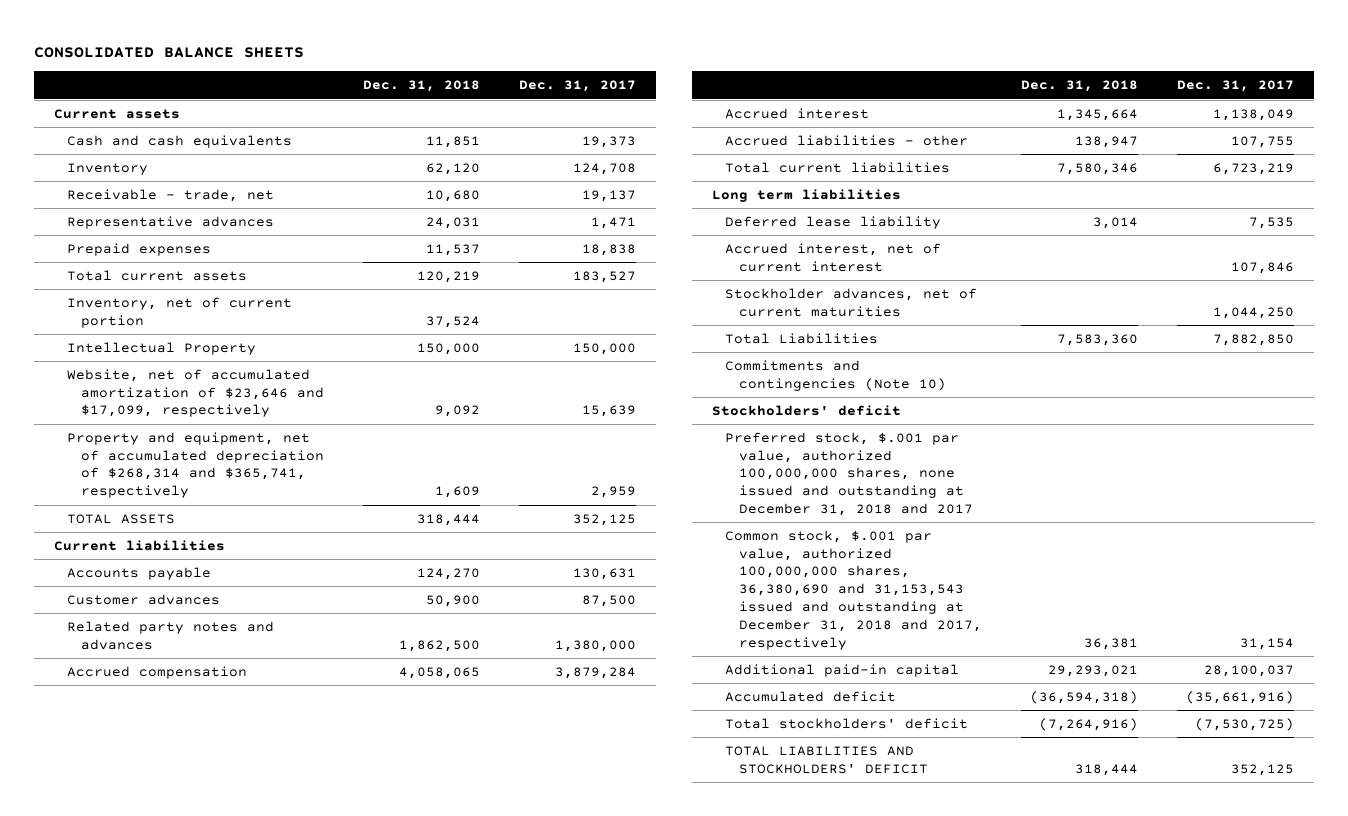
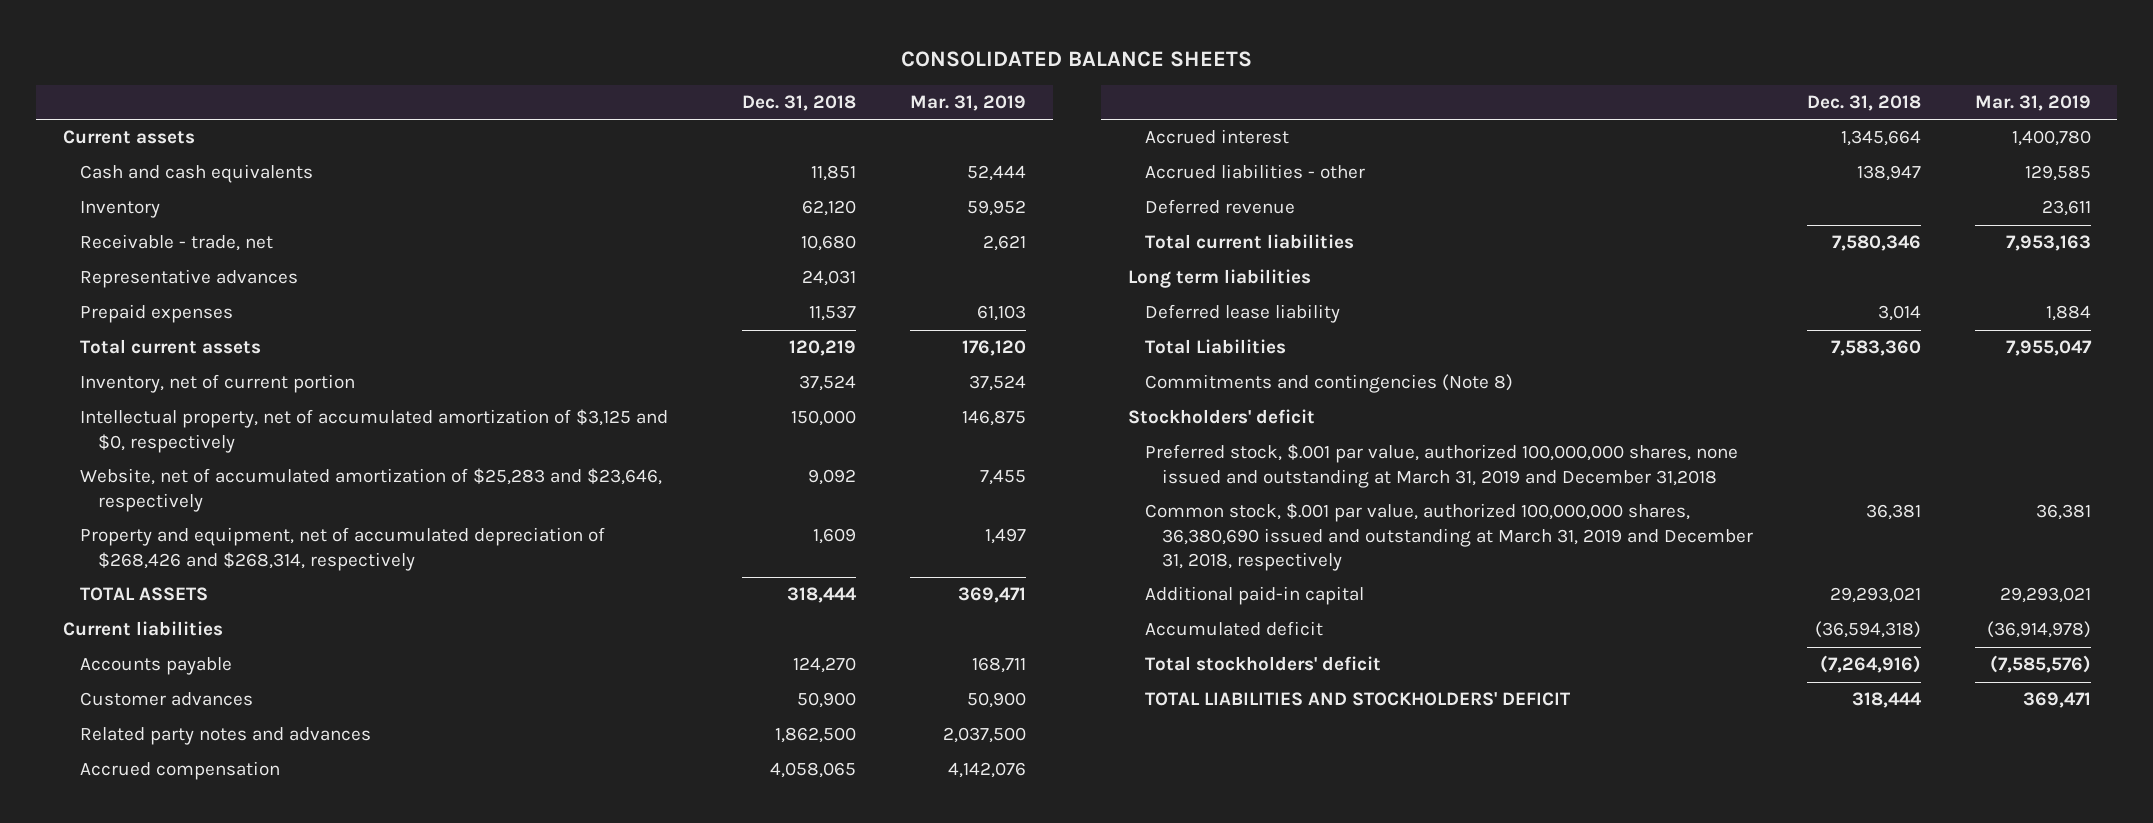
[519,80,637,93] Dec. 31, 2017 -> none
none -> [909,95,1026,112] Mar. 31, 2019
[67,341,257,355] Intellectual Property -> [80,409,669,453] Intellectual property, net of accumulated amortization of $3,125 and $0, respectively
[67,368,325,418] Website, net of accumulated amortization of $23,646 and $17,099, respectively -> [80,468,663,512] Website, net of accumulated amortization of $25,283 and $23,646, respectively
[67,431,325,499] Property and equipment, net of accumulated depreciation of $268,314 and $365,741, respectively -> [80,527,606,571] Property and equipment, net of accumulated depreciation of $268,426 and $268,314, respectively
none -> [1144,199,1295,215] Deferred revenue
[725,242,942,272] Accrued interest, net of current interest -> none
[725,287,978,317] Stockholder advances, net of current maturities -> none
[725,359,947,391] Commitments and contingencies (Note 10) -> [1144,374,1513,394] Commitments and contingencies (Note 8)
[725,431,974,517] Preferred stock, $.001 par value, authorized 100,000,000 shares, none issued and outstanding at December 31, 2018 and 2017 -> [1144,444,1738,488] Preferred stock, $.001 par value, authorized 100,000,000 shares, none issued and outstanding at March 31, 2019 and December 31,2018
[725,529,983,650] Common stock, $.001 par value, authorized 100,000,000 shares, 36,380,690 and 31,153,543 issued and outstanding at December 31, 2018 and 2017, respectively -> [1144,503,1754,572] Common stock, $.001 par value, authorized 100,000,000 shares, 36,380,690 issued and outstanding at March 31, 2019 and December 31, 2018, respectively

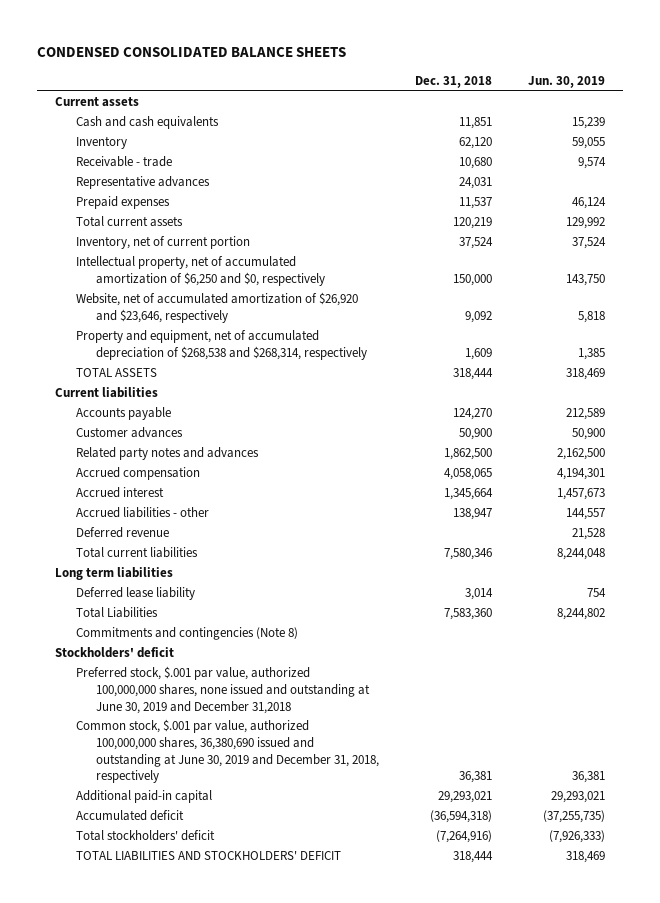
[900,50,1252,67] CONSOLIDATED BALANCE SHEETS -> [37,47,347,58] CONDENSED CONSOLIDATED BALANCE SHEETS
[909,95,1026,112] Mar. 31, 2019 -> none
none -> [527,75,605,88] Jun. 30, 2019
[80,234,274,252] Receivable - trade, net -> [75,156,172,168] Receivable - trade
[80,409,669,453] Intellectual property, net of accumulated amortization of $3,125 and $0, respectively -> [75,256,325,286] Intellectual property, net of accumulated amortization of $6,250 and $0, respectively
[80,468,663,512] Website, net of accumulated amortization of $25,283 and $23,646, respectively -> [75,292,358,323] Website, net of accumulated amortization of $26,920 and $23,646, respectively
[80,527,606,571] Property and equipment, net of accumulated depreciation of $268,426 and $268,314, respectively -> [75,330,367,360] Property and equipment, net of accumulated depreciation of $268,538 and $268,314, respectively
[1144,444,1738,488] Preferred stock, $.001 par value, authorized 100,000,000 shares, none issued and outstanding at March 31, 2019 and December 31,2018 -> [75,666,370,714] Preferred stock, $.001 par value, authorized 100,000,000 shares, none issued and outstanding at June 30, 2019 and December 31,2018
[1144,503,1754,572] Common stock, $.001 par value, authorized 100,000,000 shares, 36,380,690 issued and outstanding at March 31, 2019 and December 31, 2018, respectively -> [75,719,379,784] Common stock, $.001 par value, authorized 100,000,000 shares, 36,380,690 issued and outstanding at June 30, 2019 and December 31, 2018, respectively

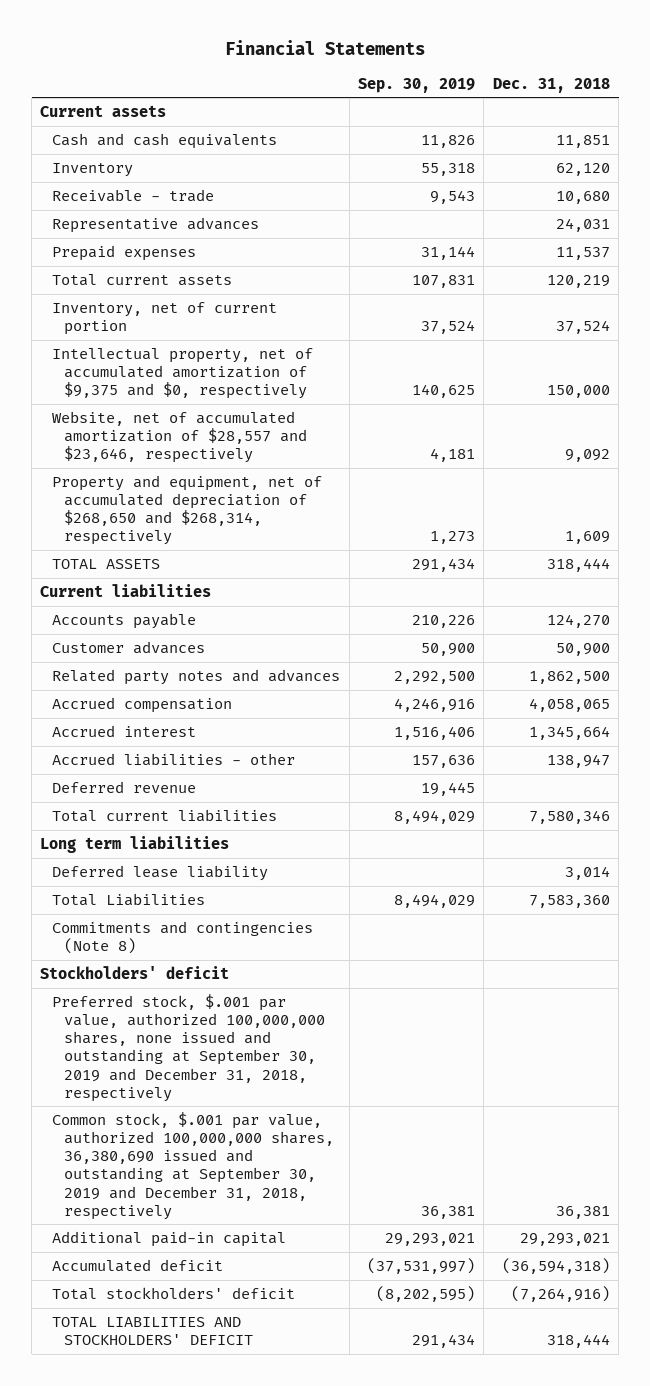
[37,47,347,58] CONDENSED CONSOLIDATED BALANCE SHEETS -> [225,39,426,55] Financial Statements
[527,75,605,88] Jun. 30, 2019 -> none
none -> [357,77,475,93] Sep. 30, 2019
[75,256,325,286] Intellectual property, net of accumulated amortization of $6,250 and $0, respectively -> [52,348,314,400] Intellectual property, net of accumulated amortization of $9,375 and $0, respectively
[75,292,358,323] Website, net of accumulated amortization of $26,920 and $23,646, respectively -> [52,411,308,464] Website, net of accumulated amortization of $28,557 and $23,646, respectively
[75,330,367,360] Property and equipment, net of accumulated depreciation of $268,538 and $268,314, respectively -> [52,475,323,546] Property and equipment, net of accumulated depreciation of $268,650 and $268,314, respectively
[75,666,370,714] Preferred stock, $.001 par value, authorized 100,000,000 shares, none issued and outstanding at June 30, 2019 and December 31,2018 -> [52,994,326,1102] Preferred stock, $.001 par value, authorized 100,000,000 shares, none issued and outstanding at September 30, 2019 and December 31, 2018, respectively
[75,719,379,784] Common stock, $.001 par value, authorized 100,000,000 shares, 36,380,690 issued and outstanding at June 30, 2019 and December 31, 2018, respectively -> [52,1112,335,1220] Common stock, $.001 par value, authorized 100,000,000 shares, 36,380,690 issued and outstanding at September 30, 2019 and December 31, 2018, respectively

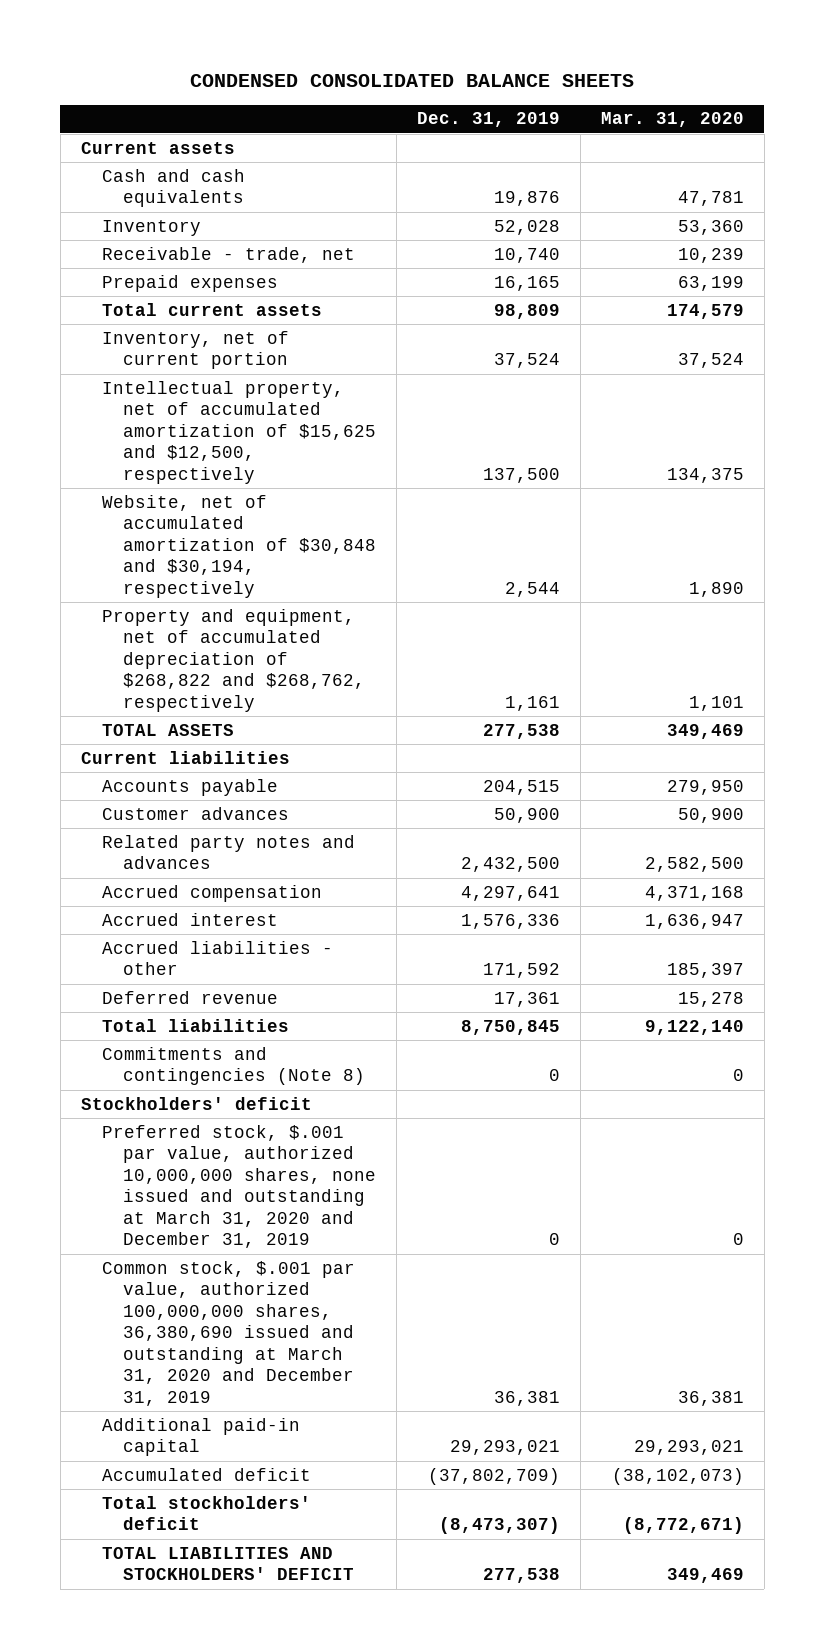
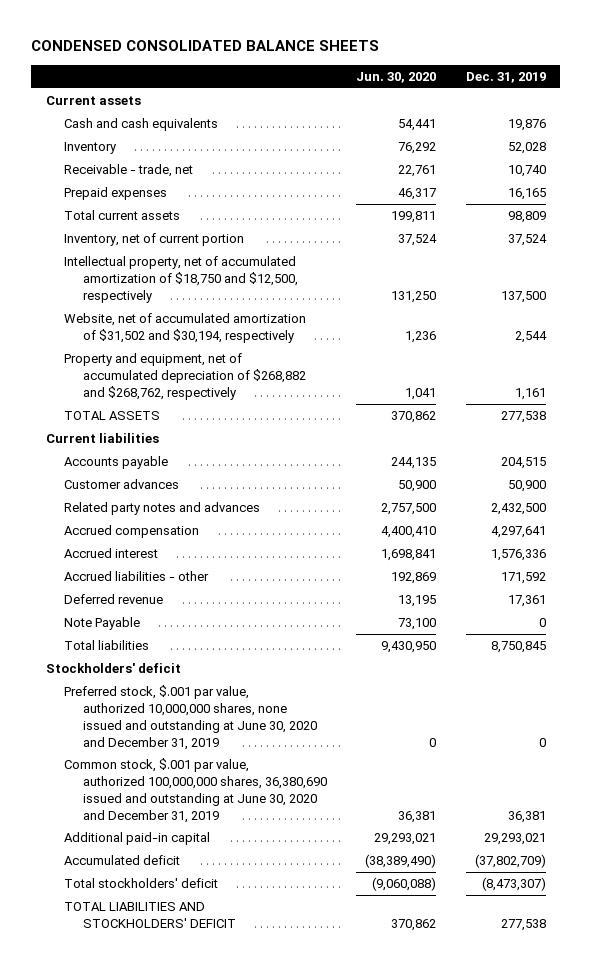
[600,112,744,128] Mar. 31, 2020 -> none
none -> [356,71,437,83] Jun. 30, 2020
[102,380,377,484] Intellectual property, net of accumulated amortization of $15,625 and $12,500, respectively -> [64,256,298,303] Intellectual property, net of accumulated amortization of $18,750 and $12,500, respectively
[102,494,377,598] Website, net of accumulated amortization of $30,848 and $30,194, respectively -> [64,313,307,344] Website, net of accumulated amortization of $31,502 and $30,194, respectively
[102,608,366,712] Property and equipment, net of accumulated depreciation of $268,822 and $268,762, respectively -> [64,353,306,400] Property and equipment, net of accumulated depreciation of $268,882 and $268,762, respectively
none -> [64,617,141,631] Note Payable
[102,1046,366,1086] Commitments and contingencies (Note 8) -> none
[102,1124,377,1249] Preferred stock, $.001 par value, authorized 10,000,000 shares, none issued and outstanding at March 31, 2020 and December 31, 2019 -> [64,685,317,750] Preferred stock, $.001 par value, authorized 10,000,000 shares, none issued and outstanding at June 30, 2020 and December 31, 2019
[102,1260,356,1406] Common stock, $.001 par value, authorized 100,000,000 shares, 36,380,690 issued and outstanding at March 31, 2020 and December 31, 2019 -> [64,758,327,823] Common stock, $.001 par value, authorized 100,000,000 shares, 36,380,690 issued and outstanding at June 30, 2020 and December 31, 2019

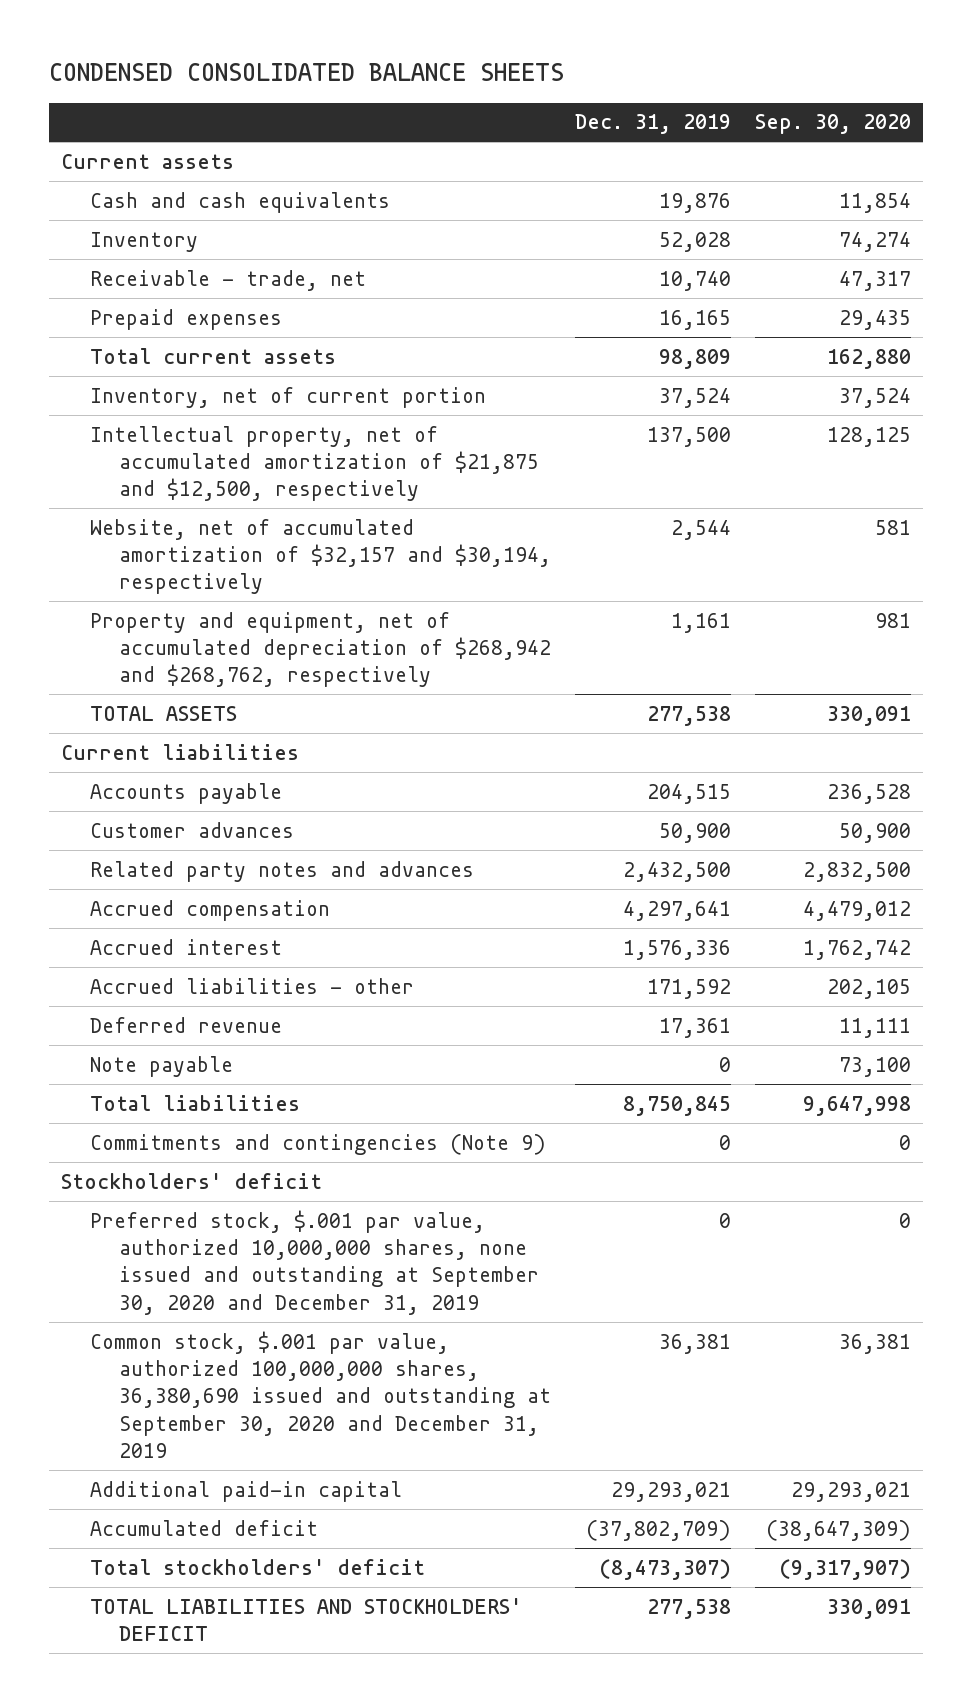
[356,71,437,83] Jun. 30, 2020 -> none
none -> [754,114,911,135] Sep. 30, 2020
[64,256,298,303] Intellectual property, net of accumulated amortization of $18,750 and $12,500, respectively -> [89,425,540,502] Intellectual property, net of accumulated amortization of $21,875 and $12,500, respectively
[64,313,307,344] Website, net of accumulated amortization of $31,502 and $30,194, respectively -> [89,518,552,595] Website, net of accumulated amortization of $32,157 and $30,194, respectively
[64,353,306,400] Property and equipment, net of accumulated depreciation of $268,882 and $268,762, respectively -> [89,611,552,688] Property and equipment, net of accumulated depreciation of $268,942 and $268,762, respectively
[64,617,141,631] Note Payable -> [89,1055,233,1077] Note payable
none -> [89,1133,546,1155] Commitments and contingencies (Note 9)
[64,685,317,750] Preferred stock, $.001 par value, authorized 10,000,000 shares, none issued and outstanding at June 30, 2020 and December 31, 2019 -> [89,1209,540,1315] Preferred stock, $.001 par value, authorized 10,000,000 shares, none issued and outstanding at September 30, 2020 and December 31, 2019
[64,758,327,823] Common stock, $.001 par value, authorized 100,000,000 shares, 36,380,690 issued and outstanding at June 30, 2020 and December 31, 2019 -> [89,1330,552,1459] Common stock, $.001 par value, authorized 100,000,000 shares, 36,380,690 issued and outstanding at September 30, 2020 and December 31, 2019

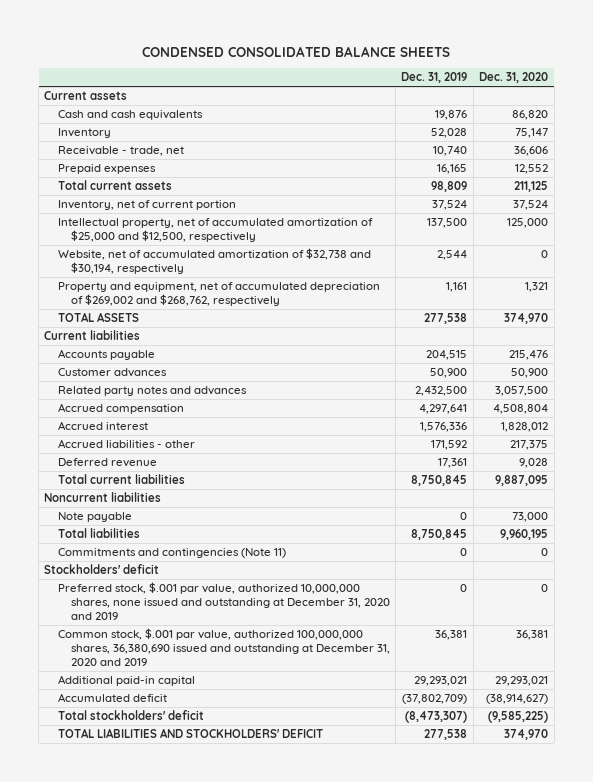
[754,114,911,135] Sep. 30, 2020 -> none
none -> [479,72,549,84] Dec. 31, 2020
[89,425,540,502] Intellectual property, net of accumulated amortization of $21,875 and $12,500, respectively -> [57,218,373,243] Intellectual property, net of accumulated amortization of $25,000 and $12,500, respectively
[89,518,552,595] Website, net of accumulated amortization of $32,157 and $30,194, respectively -> [57,248,371,275] Website, net of accumulated amortization of $32,738 and $30,194, respectively
[89,611,552,688] Property and equipment, net of accumulated depreciation of $268,942 and $268,762, respectively -> [57,282,380,307] Property and equipment, net of accumulated depreciation of $269,002 and $268,762, respectively
none -> [57,474,185,485] Total current liabilities
none -> [44,492,162,503] Noncurrent liabilities
[89,1133,546,1155] Commitments and contingencies (Note 9) -> [57,548,286,559] Commitments and contingencies (Note 11)
[89,1209,540,1315] Preferred stock, $.001 par value, authorized 10,000,000 shares, none issued and outstanding at September 30, 2020 and December 31, 2019 -> [57,582,390,621] Preferred stock, $.001 par value, authorized 10,000,000 shares, none issued and outstanding at December 31, 2020 and 2019
[89,1330,552,1459] Common stock, $.001 par value, authorized 100,000,000 shares, 36,380,690 issued and outstanding at September 30, 2020 and December 31, 2019 -> [57,628,390,667] Common stock, $.001 par value, authorized 100,000,000 shares, 36,380,690 issued and outstanding at December 31, 2020 and 2019

